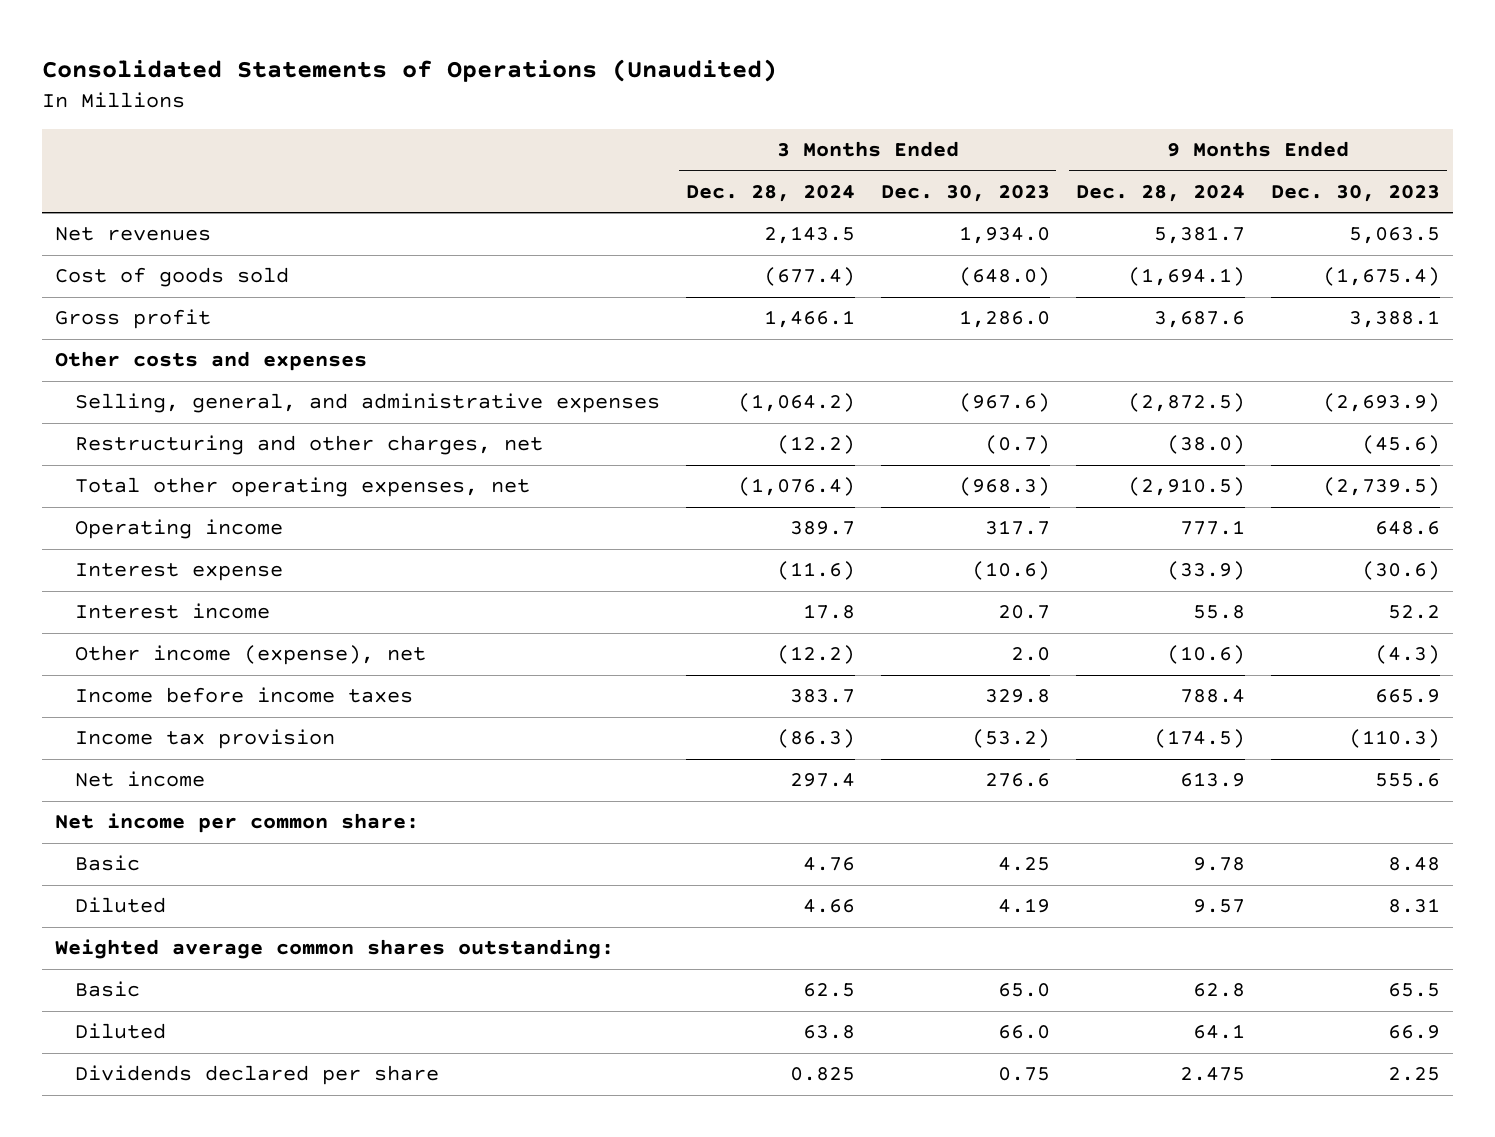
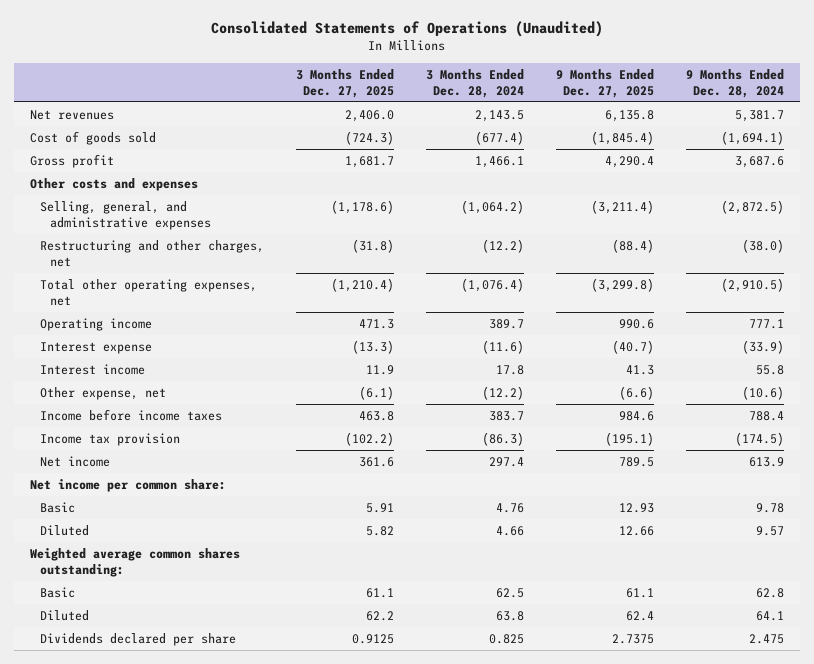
[880,184,1050,202] Dec. 30, 2023 -> none
[1271,184,1441,202] Dec. 30, 2023 -> none
none -> [295,68,394,98] 3 Months Ended Dec. 27, 2025
none -> [556,68,655,98] 9 Months Ended Dec. 27, 2025
[74,645,426,666] Other income (expense), net -> [39,387,166,401] Other expense, net

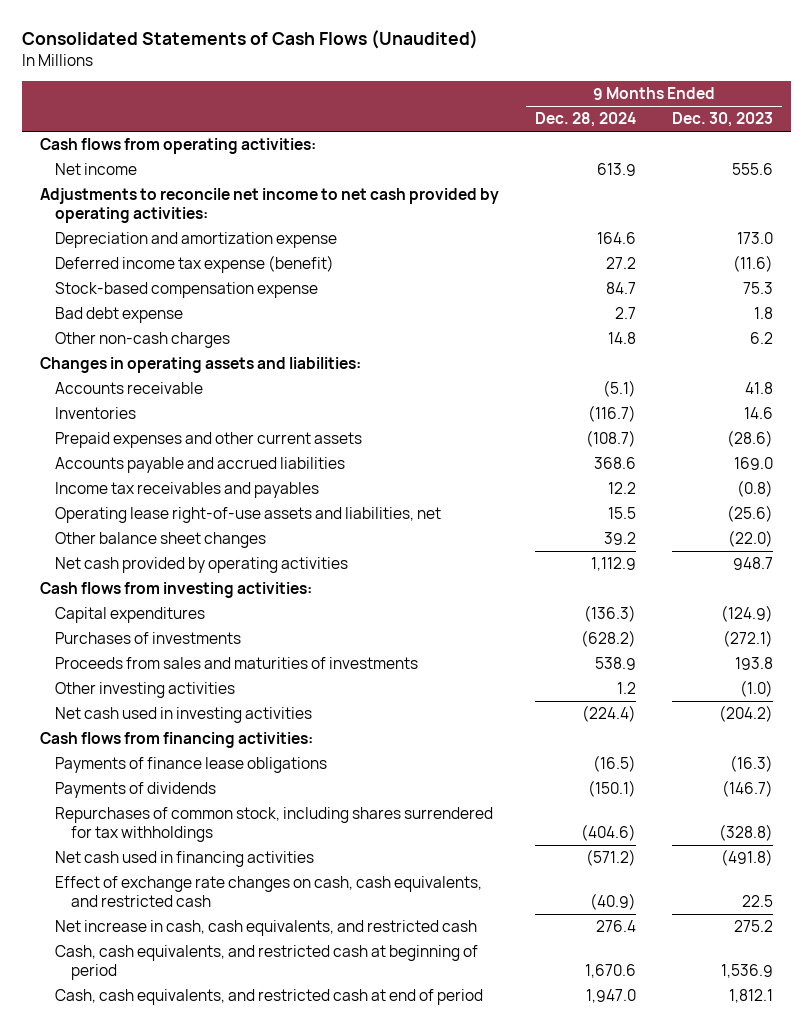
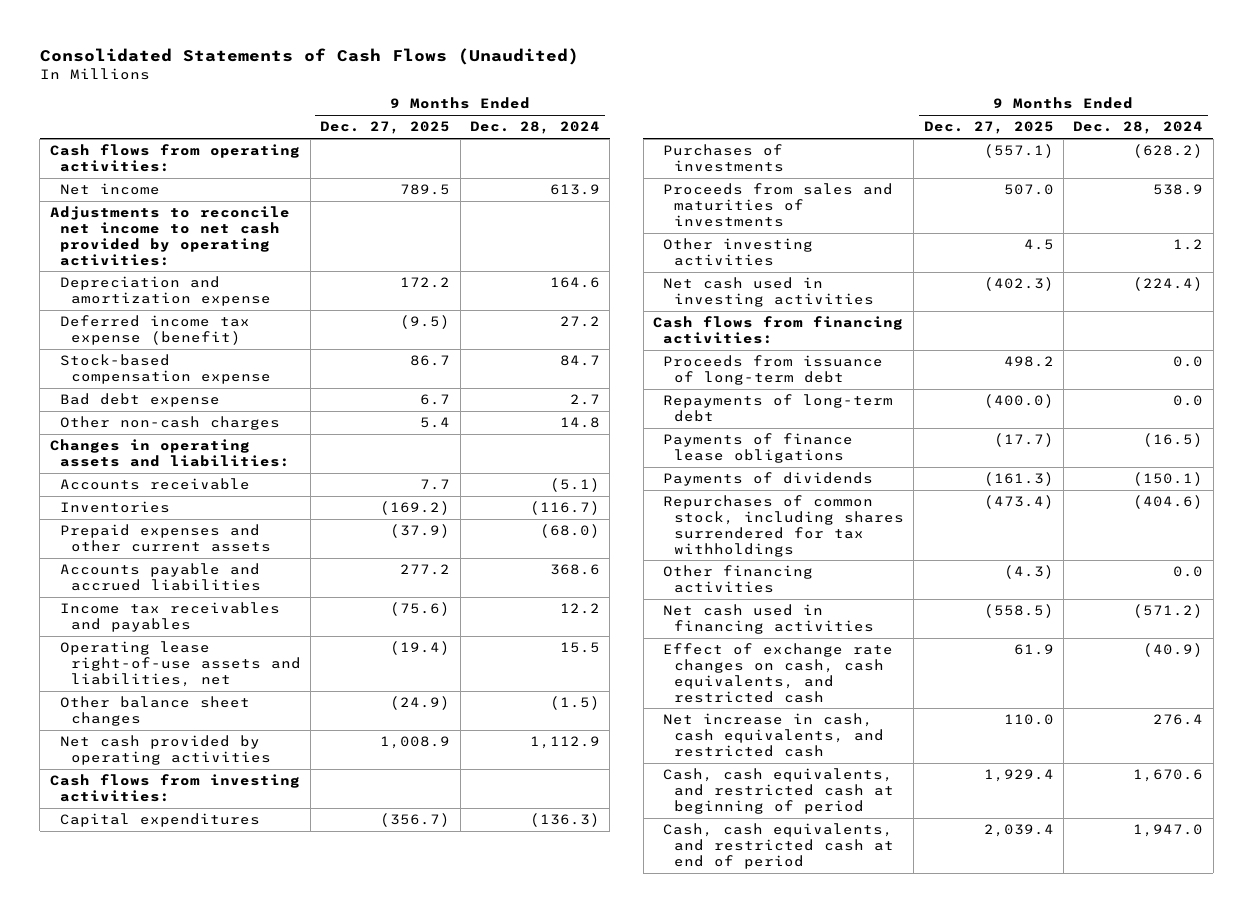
[671,112,773,128] Dec. 30, 2023 -> none
none -> [320,121,451,135] Dec. 27, 2025
[585,430,636,448] (108.7) -> [540,524,601,539] (68.0)
[603,532,636,546] 39.2 -> [550,696,601,711] (1.5)
none -> [663,355,884,386] Proceeds from issuance of long-term debt
none -> [663,394,894,423] Repayments of long-term debt
none -> [663,565,814,594] Other financing activities

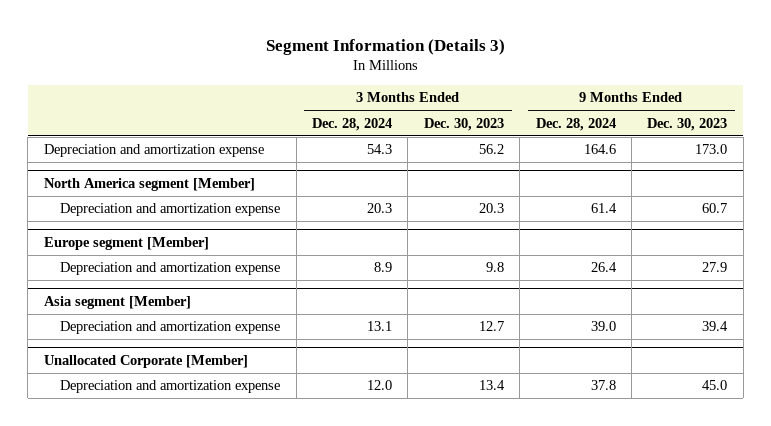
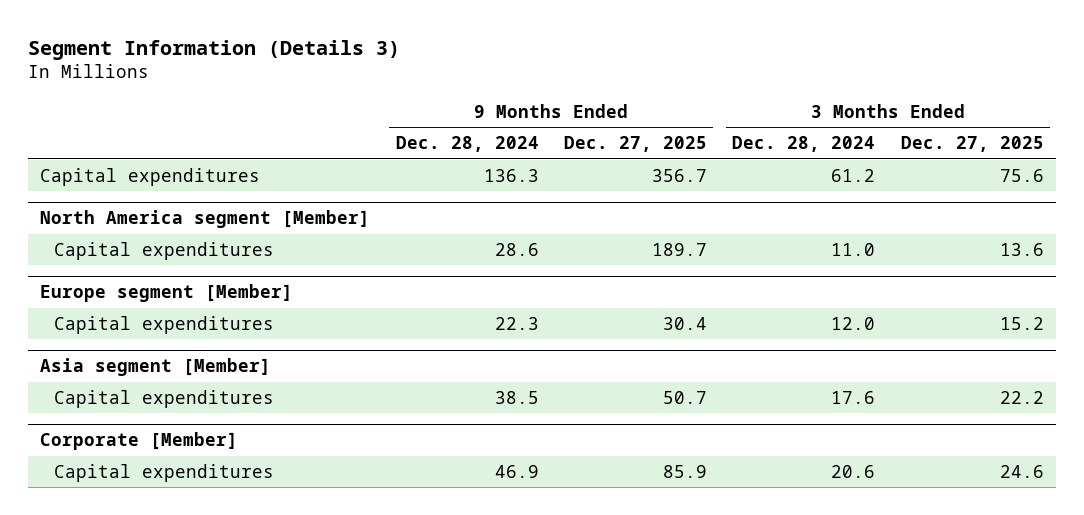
[423,117,504,131] Dec. 30, 2023 -> none
[647,117,728,131] Dec. 30, 2023 -> none
none -> [563,136,707,153] Dec. 27, 2025
none -> [900,136,1044,153] Dec. 27, 2025
[43,144,264,158] Depreciation and amortization expense -> none
none -> [40,168,261,187] Capital expenditures
[60,203,281,217] Depreciation and amortization expense -> none
none -> [53,242,274,261] Capital expenditures
[60,262,281,276] Depreciation and amortization expense -> none
none -> [53,316,274,335] Capital expenditures
[60,321,281,335] Depreciation and amortization expense -> none
[60,380,281,394] Depreciation and amortization expense -> none
none -> [53,390,274,409] Capital expenditures
[43,355,248,369] Unallocated Corporate [Member] -> [40,432,239,451] Corporate [Member]
none -> [53,464,274,483] Capital expenditures

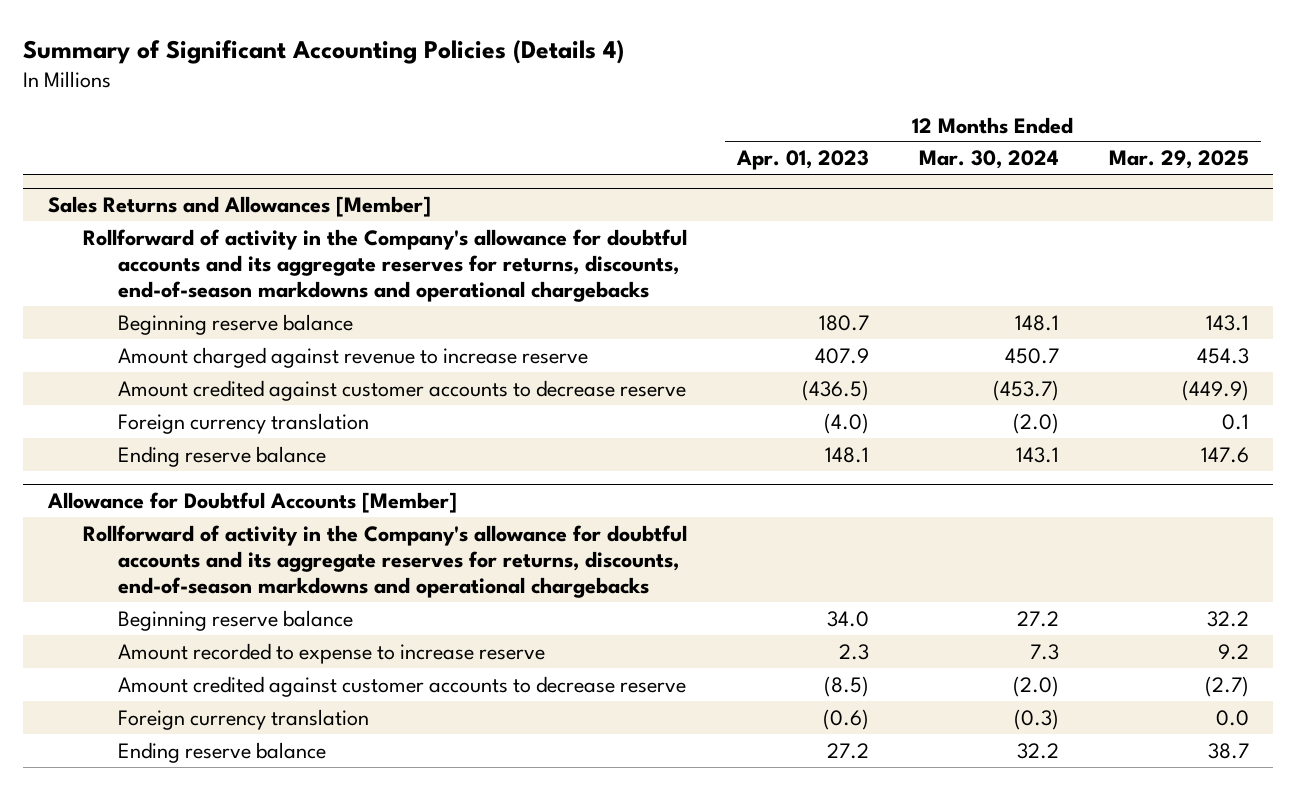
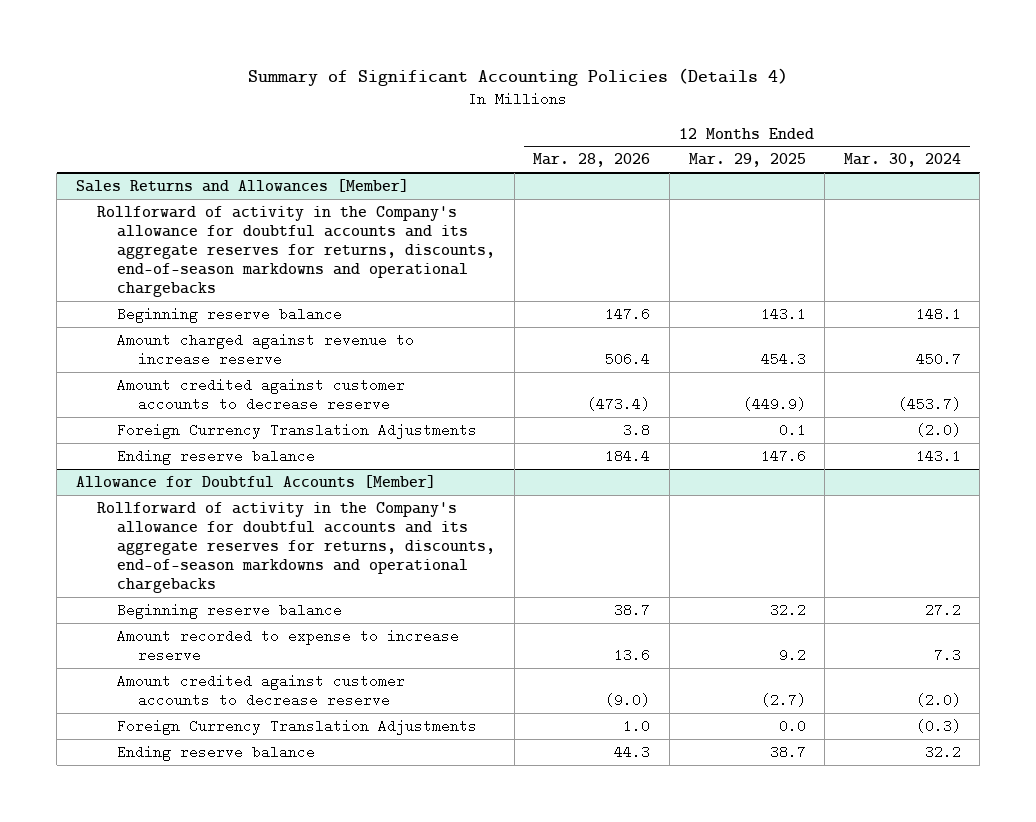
[736,150,870,171] Apr. 01, 2023 -> none
none -> [533,153,651,168] Mar. 28, 2026
[118,412,370,434] Foreign currency translation -> [117,422,478,439] Foreign Currency Translation Adjustments
[118,708,370,730] Foreign currency translation -> [117,718,478,735] Foreign Currency Translation Adjustments

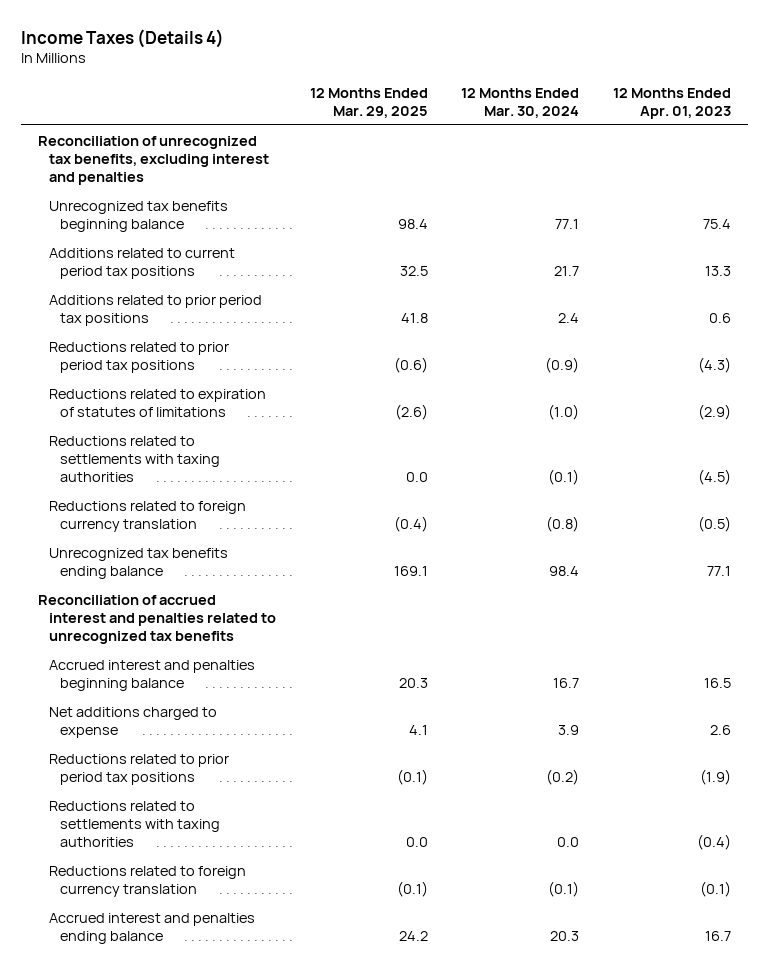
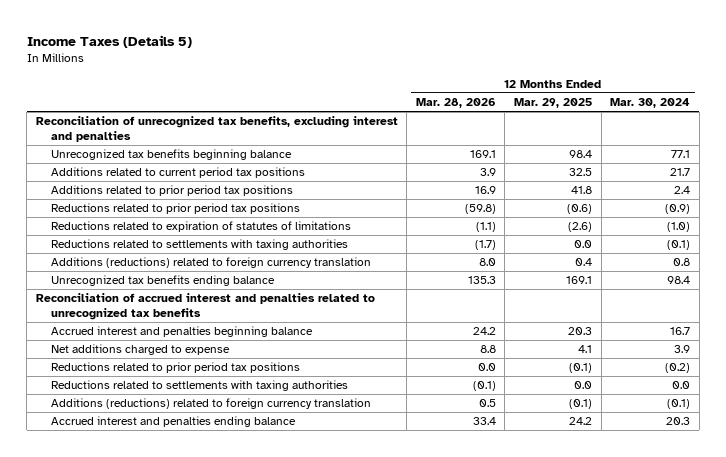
[20,28,224,48] Income Taxes (Details 4) -> [26,34,192,48] Income Taxes (Details 5)
[612,87,731,119] 12 Months Ended Apr. 01, 2023 -> none
none -> [415,98,496,109] Mar. 28, 2026
[48,500,246,532] Reductions related to foreign currency translation -> [51,257,372,269] Additions (reductions) related to foreign currency translation
[393,515,428,532] (0.4) -> [574,258,592,267] 0.4
[546,515,580,532] (0.8) -> [673,258,691,267] 0.8
[48,865,246,897] Reductions related to foreign currency translation -> [51,398,372,410] Additions (reductions) related to foreign currency translation

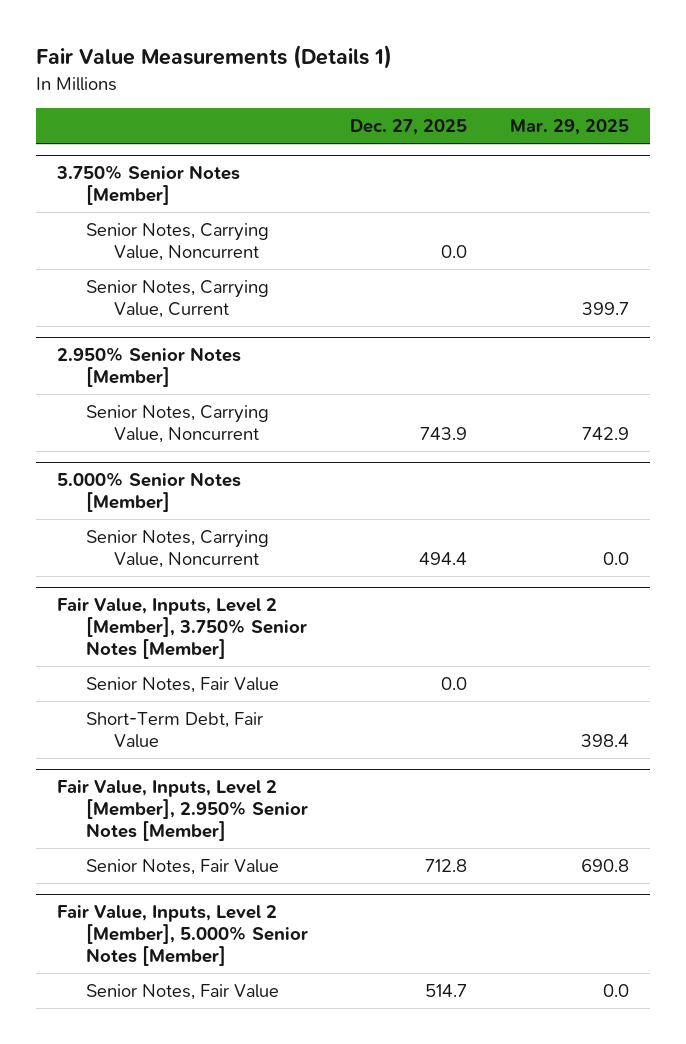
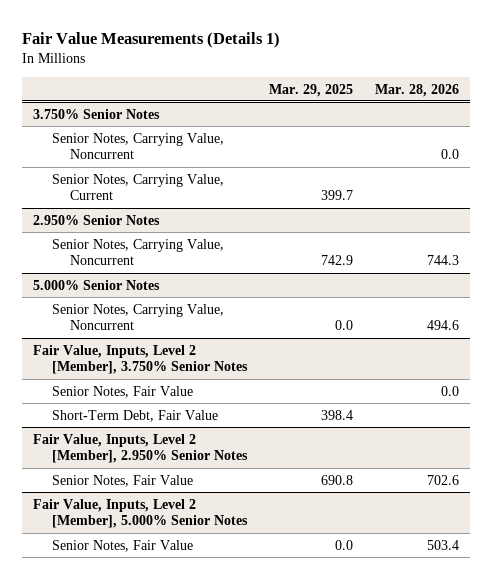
[350,119,468,136] Dec. 27, 2025 -> none
none -> [374,83,459,97] Mar. 28, 2026
[55,164,240,206] 3.750% Senior Notes [Member] -> [32,108,160,119] 3.750% Senior Notes
[56,346,241,388] 2.950% Senior Notes [Member] -> [32,214,160,225] 2.950% Senior Notes
[56,471,241,513] 5.000% Senior Notes [Member] -> [32,279,160,290] 5.000% Senior Notes
[56,597,307,660] Fair Value, Inputs, Level 2 [Member], 3.750% Senior Notes [Member] -> [32,344,248,375] Fair Value, Inputs, Level 2 [Member], 3.750% Senior Notes
[56,779,308,842] Fair Value, Inputs, Level 2 [Member], 2.950% Senior Notes [Member] -> [32,433,248,464] Fair Value, Inputs, Level 2 [Member], 2.950% Senior Notes
[56,904,308,967] Fair Value, Inputs, Level 2 [Member], 5.000% Senior Notes [Member] -> [32,498,248,529] Fair Value, Inputs, Level 2 [Member], 5.000% Senior Notes

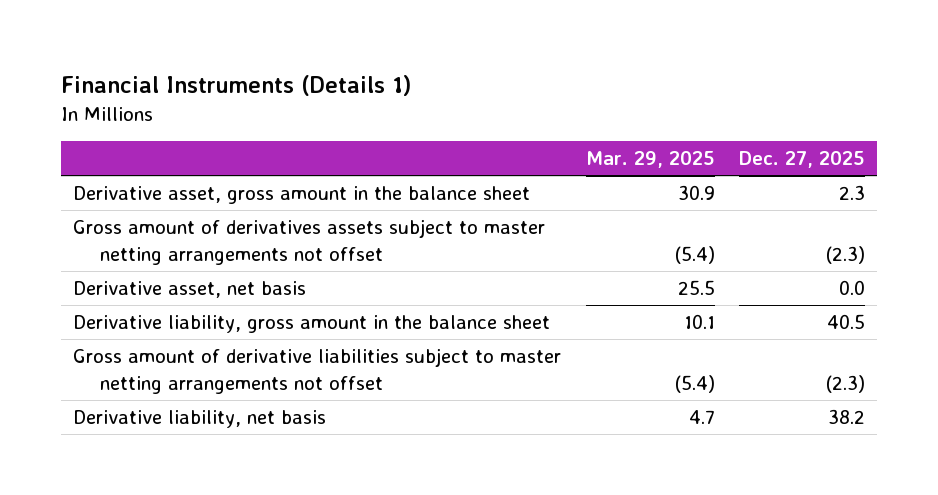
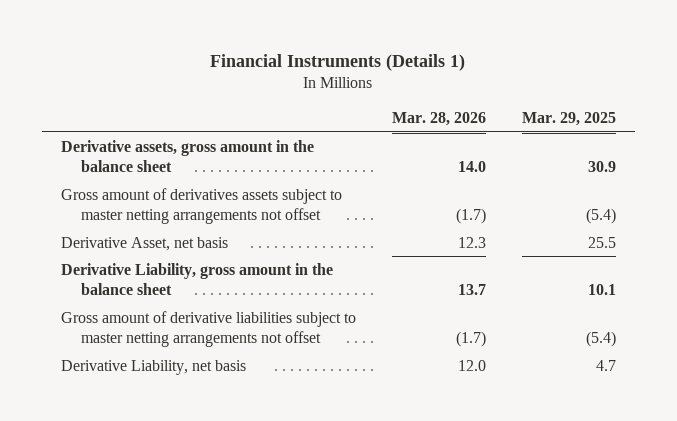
[738,151,865,169] Dec. 27, 2025 -> none
none -> [391,112,486,127] Mar. 28, 2026
[73,186,531,205] Derivative asset, gross amount in the balance sheet -> [60,139,314,173] Derivative assets, gross amount in the balance sheet
[73,281,307,299] Derivative asset, net basis -> [60,236,228,251] Derivative Asset, net basis
[73,315,551,334] Derivative liability, gross amount in the balance sheet -> [60,262,333,296] Derivative Liability, gross amount in the balance sheet
[73,410,327,429] Derivative liability, net basis -> [60,359,246,375] Derivative Liability, net basis

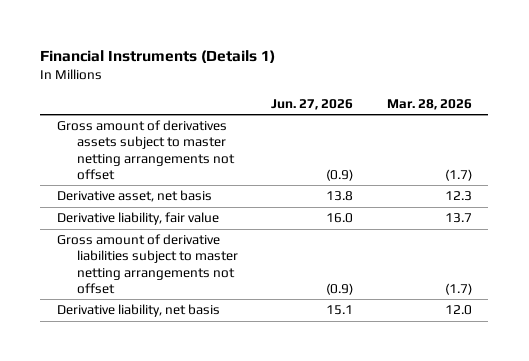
[522,112,617,127] Mar. 29, 2025 -> none
none -> [271,98,354,110] Jun. 27, 2026
[60,139,314,173] Derivative assets, gross amount in the balance sheet -> none
[60,236,228,251] Derivative Asset, net basis -> [57,190,213,203] Derivative asset, net basis
[60,262,333,296] Derivative Liability, gross amount in the balance sheet -> [57,212,220,226] Derivative liability, fair value
[60,359,246,375] Derivative Liability, net basis -> [57,304,221,318] Derivative liability, net basis

